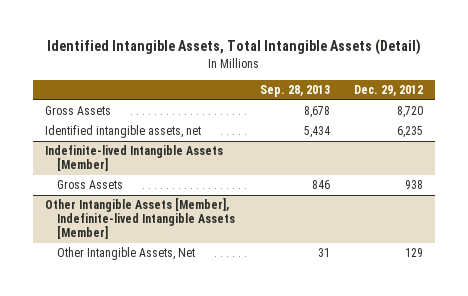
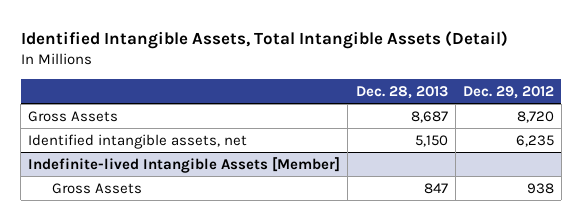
[259,84,330,97] Sep. 28, 2013 -> none
none -> [355,85,448,99] Dec. 28, 2013
[44,198,236,240] Other Intangible Assets [Member], Indefinite-lived Intangible Assets [Member] -> none
[57,247,196,261] Other Intangible Assets, Net -> none

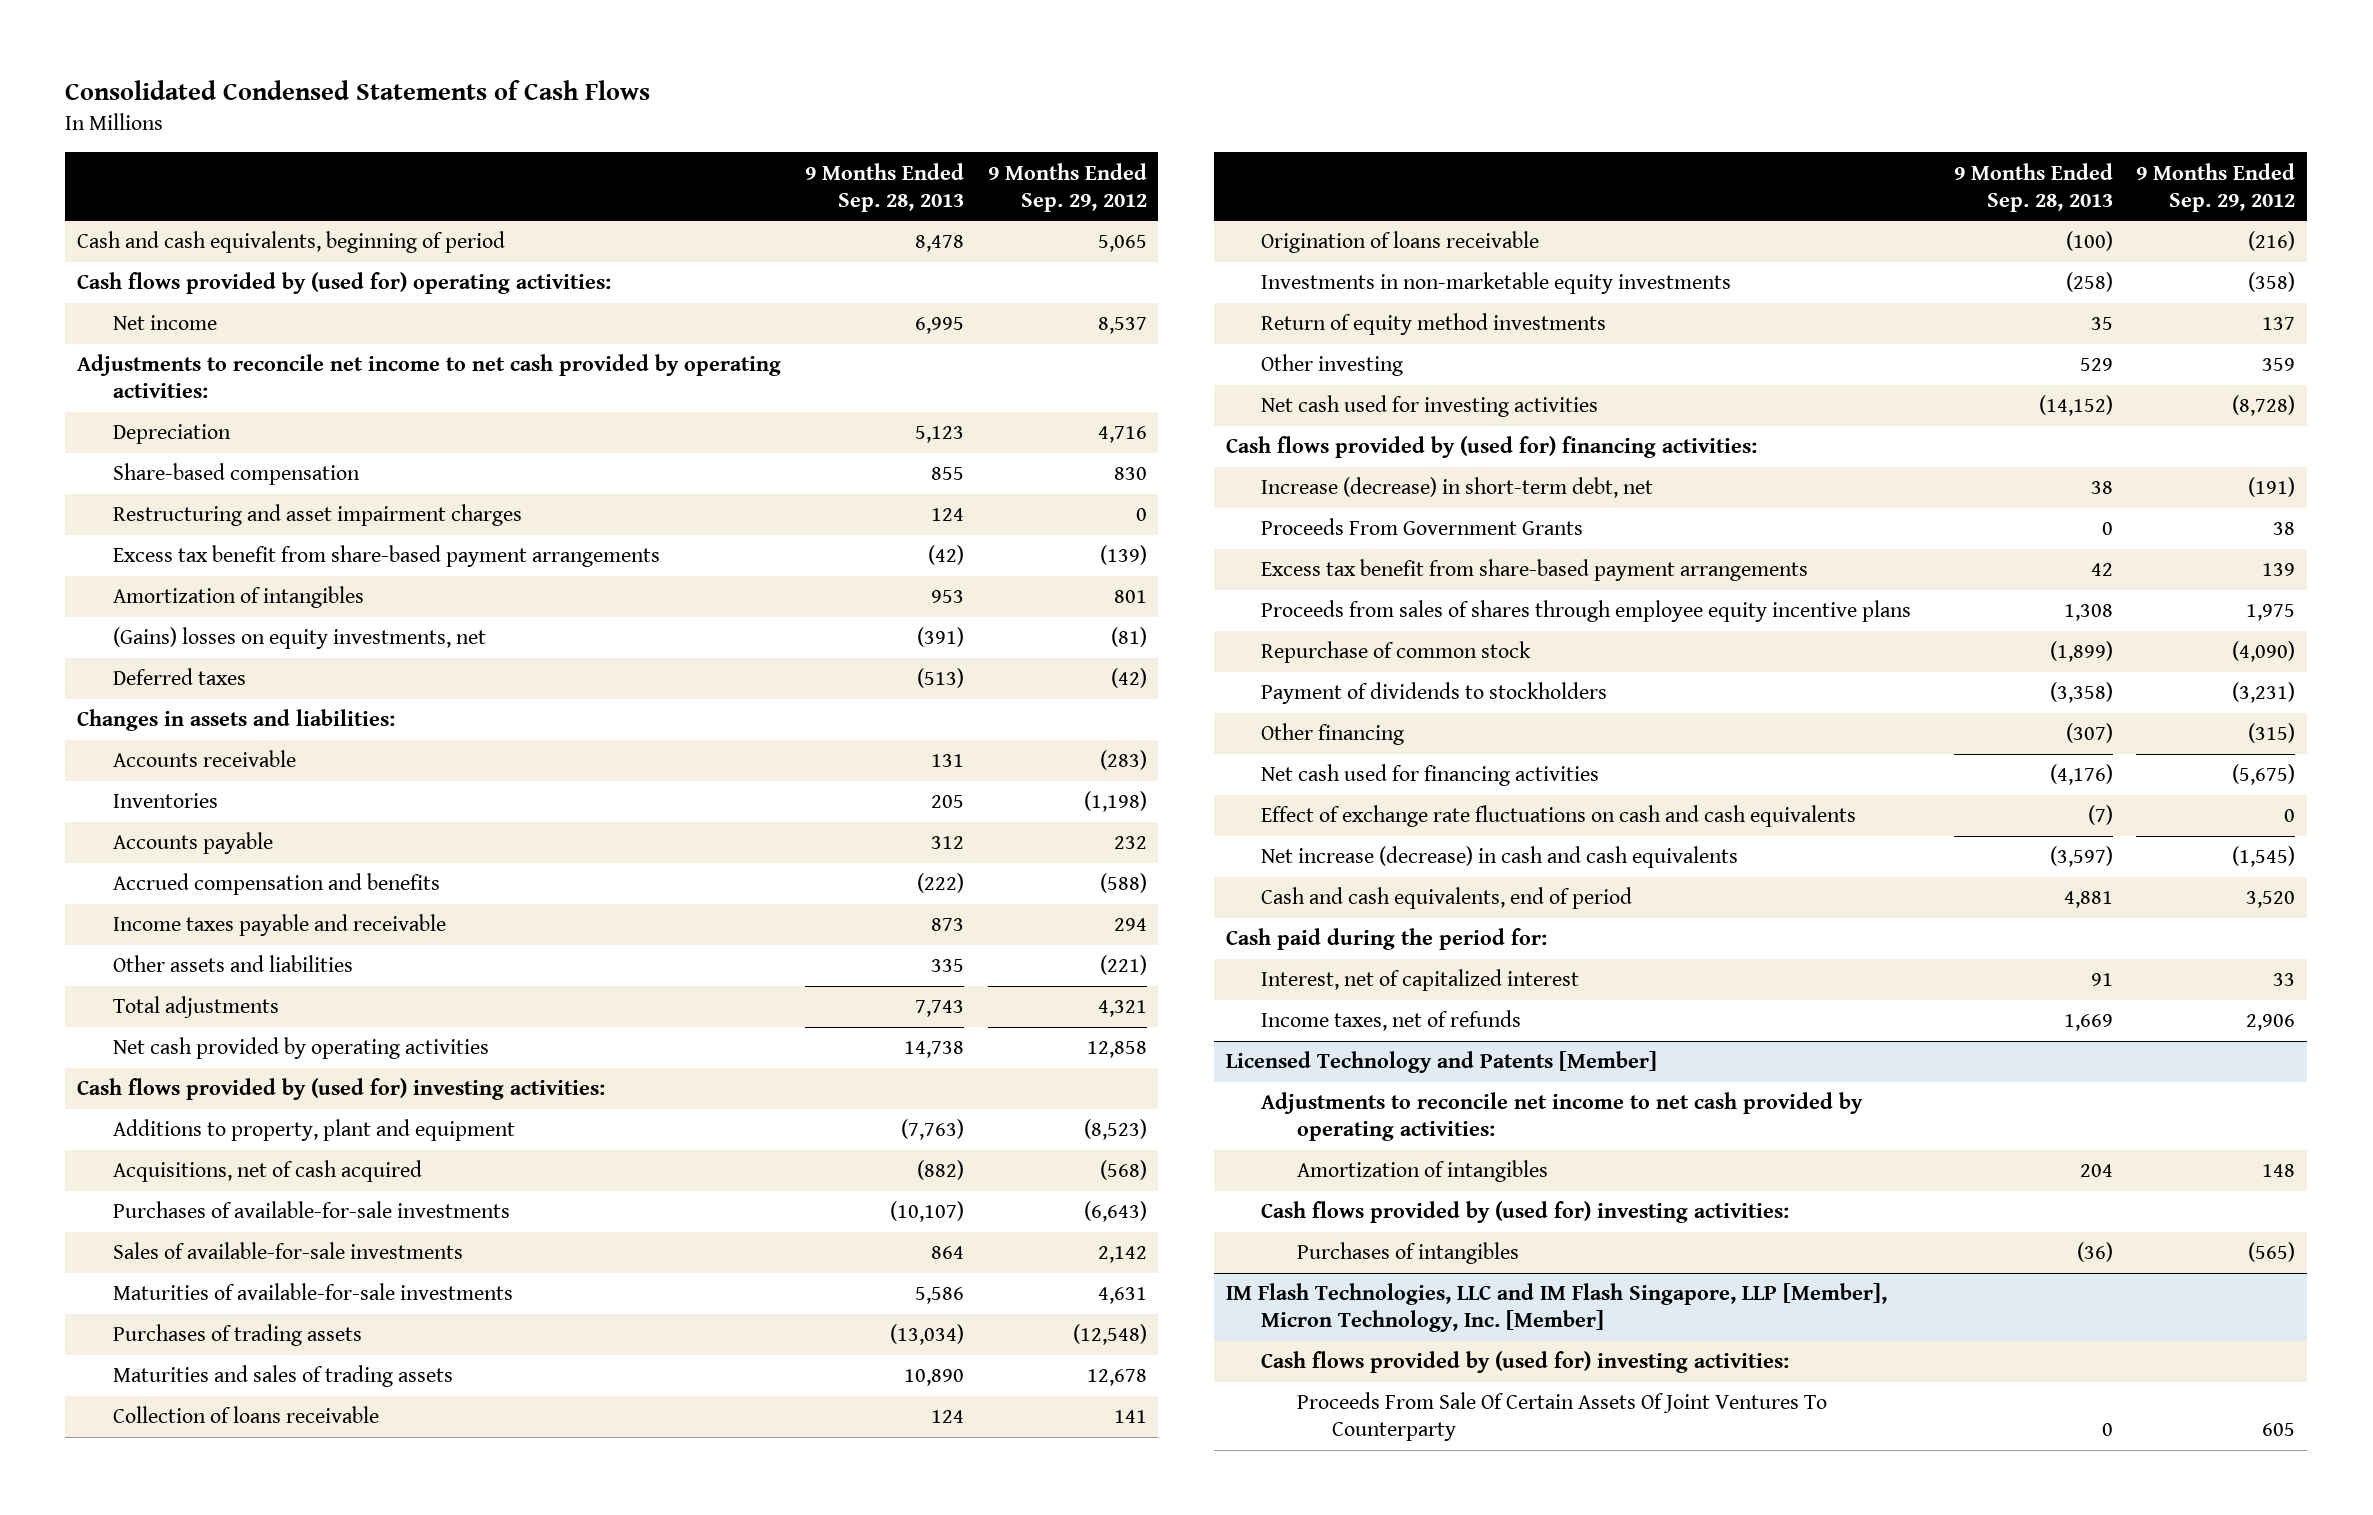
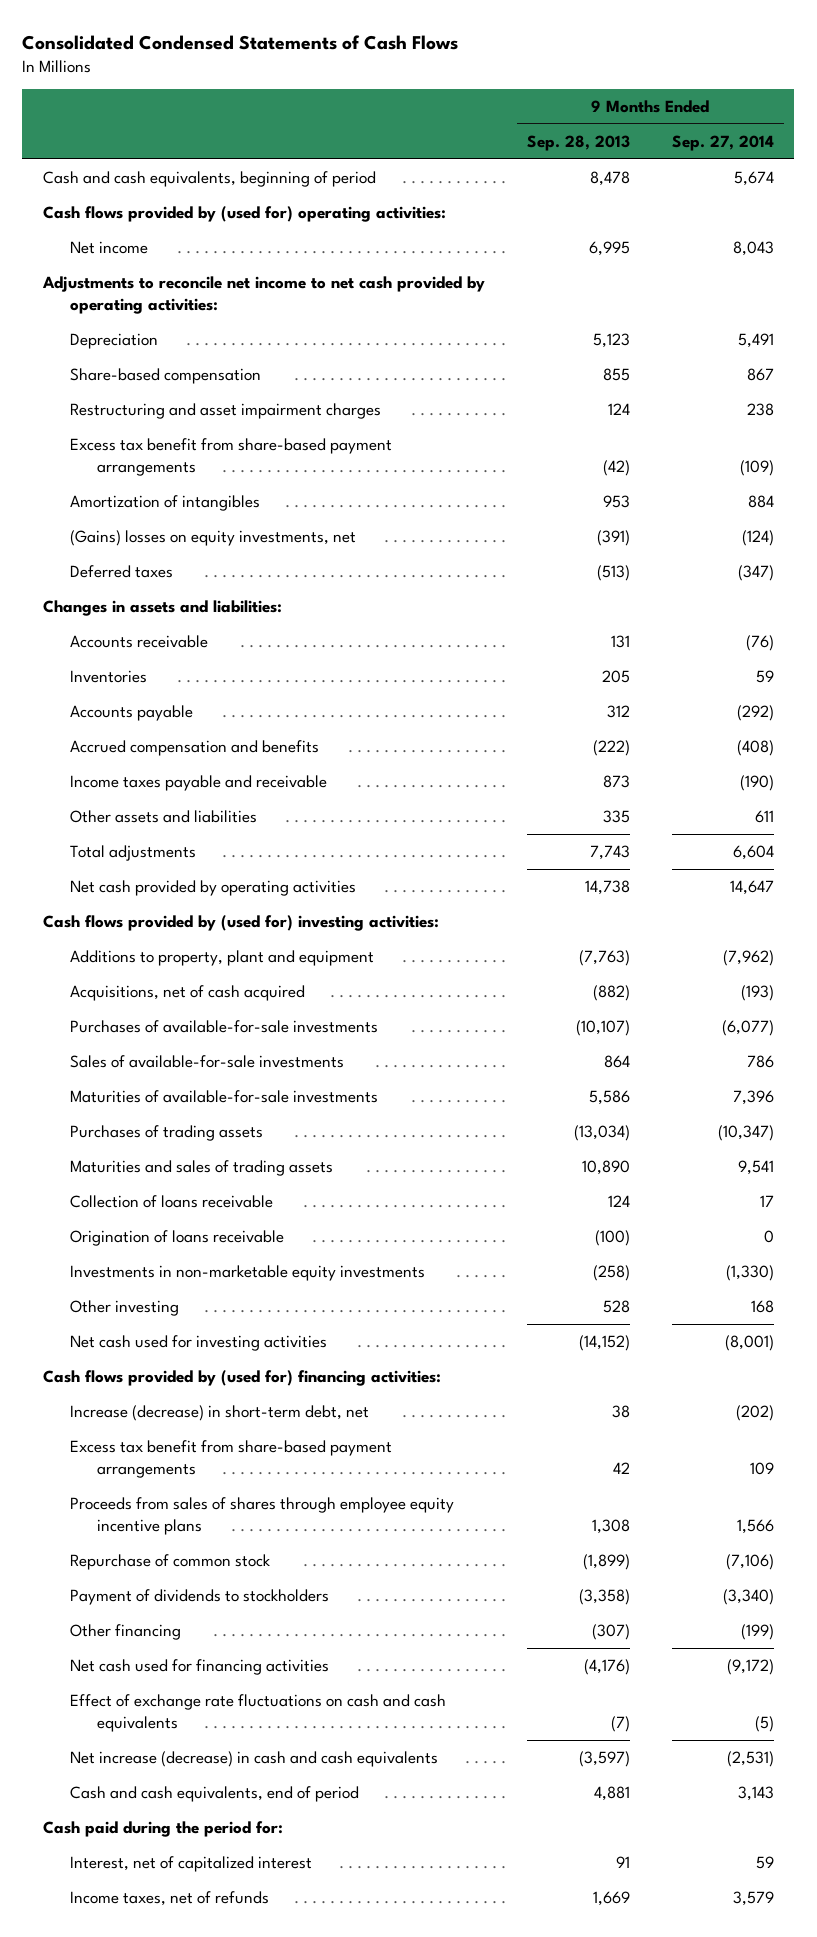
[987,162,1147,212] 9 Months Ended Sep. 29, 2012 -> none
none -> [671,134,774,151] Sep. 27, 2014
[1261,313,1607,336] Return of equity method investments -> none
[2079,358,2113,372] 529 -> [602,1300,630,1314] 528
[1261,518,1584,536] Proceeds From Government Grants -> none
[1225,1051,1657,1074] Licensed Technology and Patents [Member] -> none
[1261,1092,1864,1142] Adjustments to reconcile net income to net cash provided by operating activities: -> none
[1296,1160,1548,1183] Amortization of intangibles -> none
[1261,1201,1790,1224] Cash flows provided by (used for) investing activities: -> none
[1296,1242,1519,1265] Purchases of intangibles -> none
[1225,1283,1887,1333] IM Flash Technologies, LLC and IM Flash Singapore, LLP [Member], Micron Technology, Inc. [Member] -> none
[1261,1351,1790,1374] Cash flows provided by (used for) investing activities: -> none
[1296,1392,1827,1442] Proceeds From Sale Of Certain Assets Of Joint Ventures To Counterparty -> none

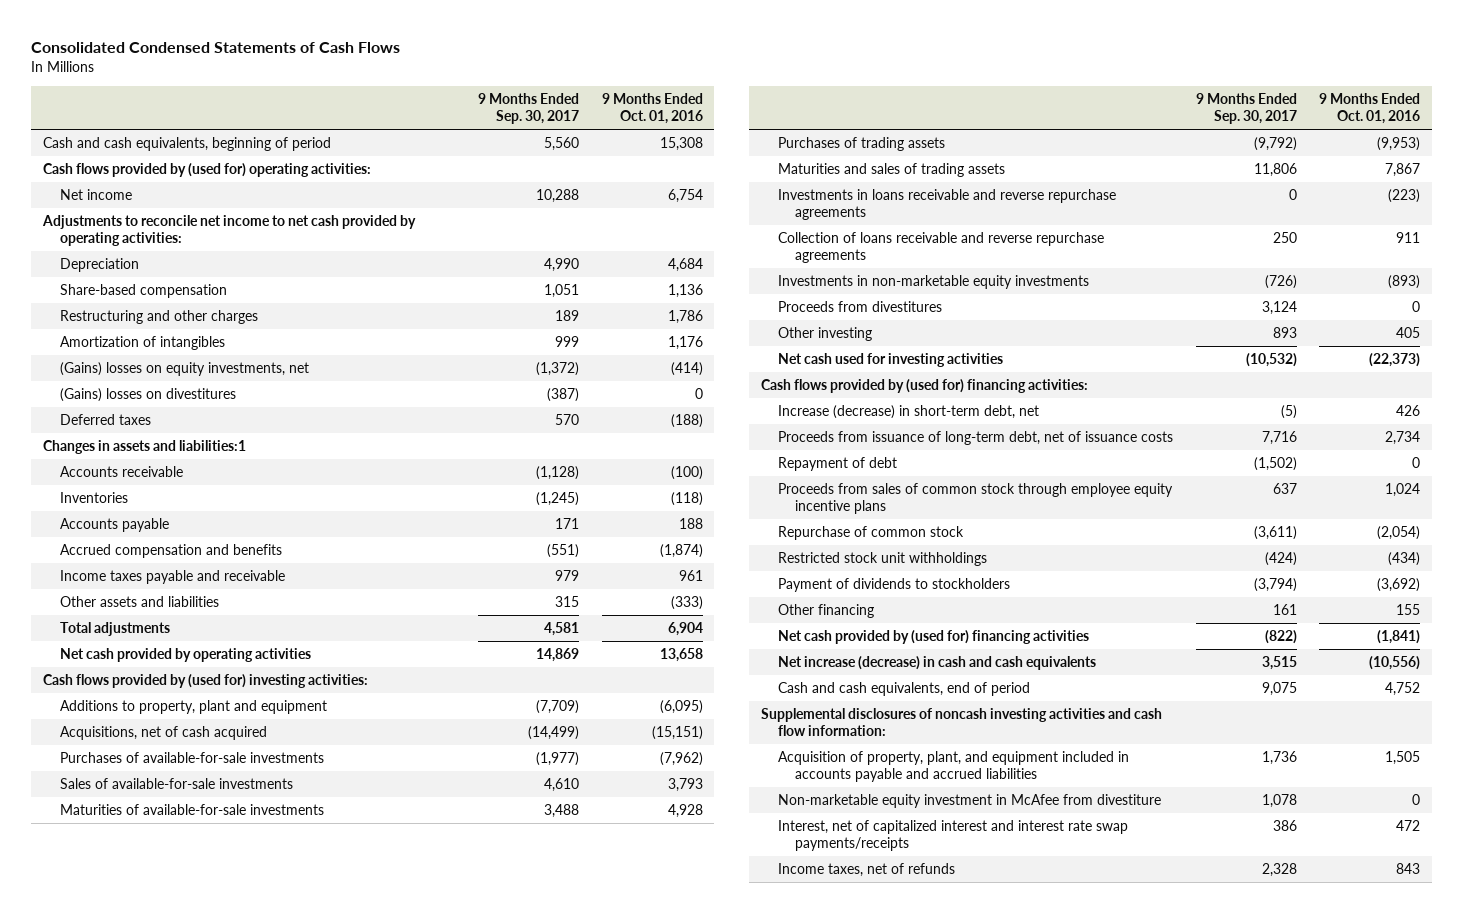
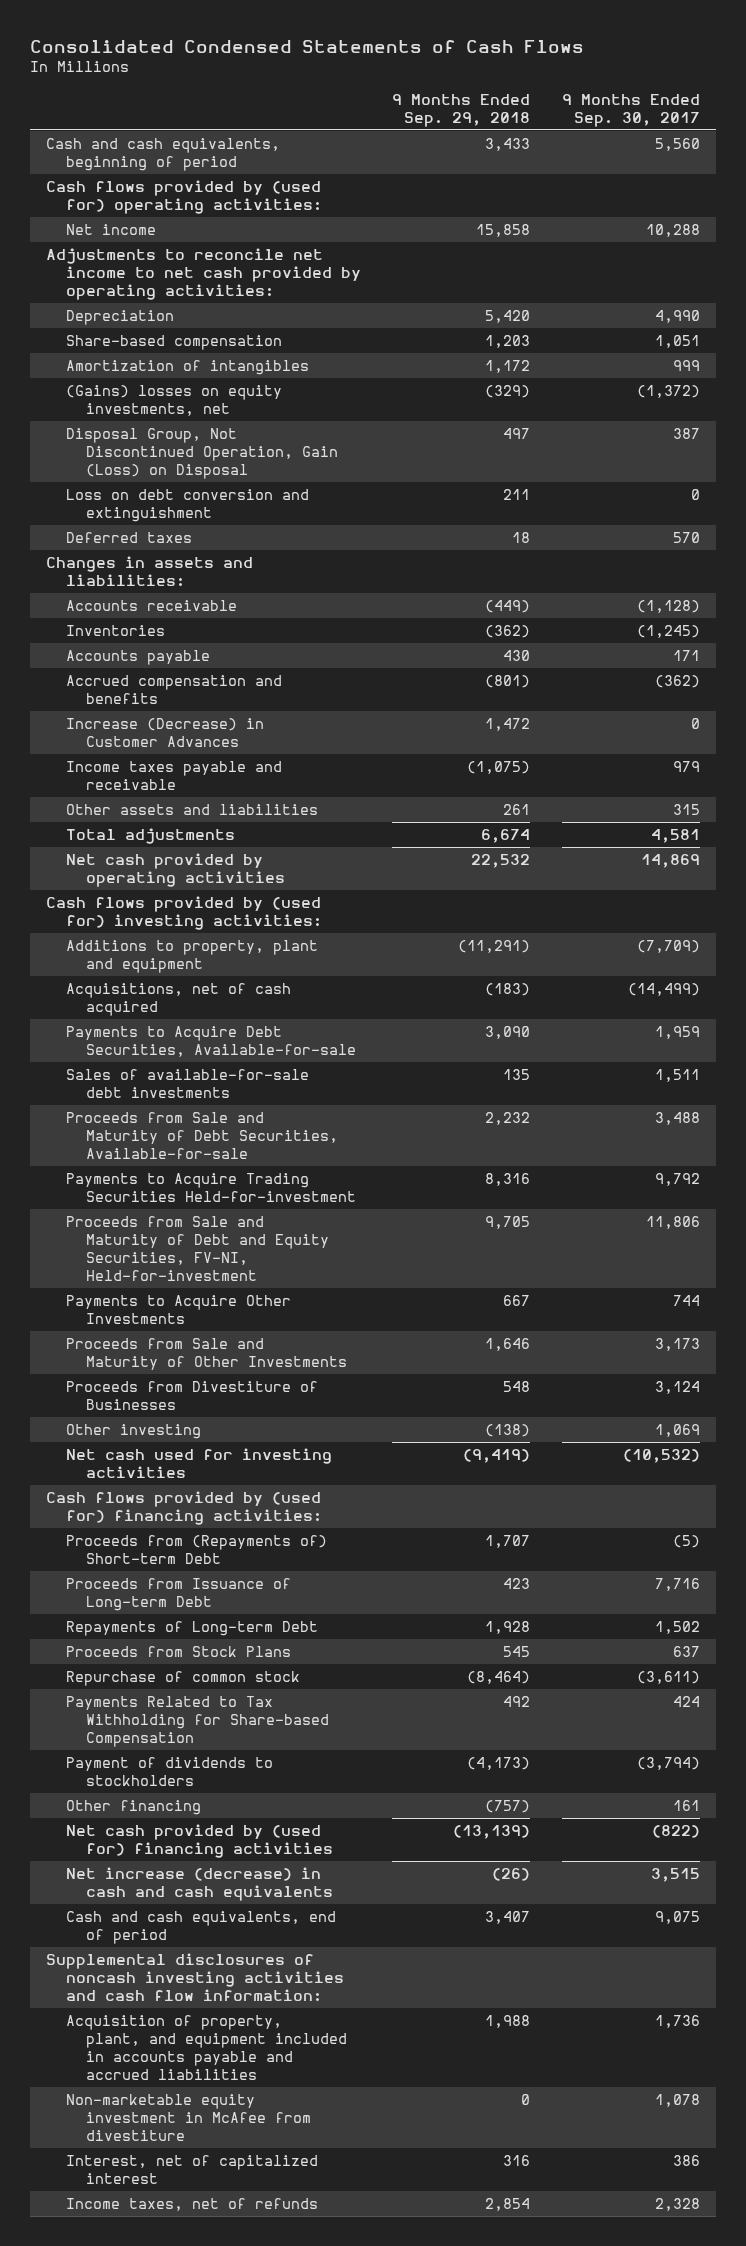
[601,92,703,125] 9 Months Ended Oct. 01, 2016 -> none
none -> [392,94,531,128] 9 Months Ended Sep. 29, 2018
[59,309,258,324] Restructuring and other charges -> none
[59,387,236,402] (Gains) losses on divestitures -> [65,428,338,479] Disposal Group, Not Discontinued Operation, Gain (Loss) on Disposal
[546,387,579,402] (387) -> [672,428,700,440] 387
none -> [65,489,309,522] Loss on debt conversion and extinguishment
[42,439,246,454] Changes in assets and liabilities:1 -> [45,556,253,587] Changes in assets and liabilities:
[546,543,579,558] (551) -> [654,675,700,689] (362)
none -> [65,718,264,747] Increase (Decrease) in Customer Advances
[59,751,324,763] Purchases of available-for-sale investments -> none
[777,136,945,151] Purchases of trading assets -> none
[777,188,1116,221] Investments in loans receivable and reverse repurchase agreements -> none
[777,231,1104,264] Collection of loans receivable and reverse repurchase agreements -> none
[777,274,1089,289] Investments in non-marketable equity investments -> none
none -> [65,1026,356,1057] Payments to Acquire Debt Securities, Available-for-sale
[59,777,293,789] Sales of available-for-sale investments -> [65,1069,309,1098] Sales of available-for-sale debt investments
[543,777,579,792] 4,610 -> [654,1069,700,1083] 1,511
[59,803,324,815] Maturities of available-for-sale investments -> [65,1112,338,1159] Proceeds from Sale and Maturity of Debt Securities, Available-for-sale
none -> [65,1173,356,1202] Payments to Acquire Trading Securities Held-for-investment
[777,162,1005,177] Maturities and sales of trading assets -> [65,1216,329,1281] Proceeds from Sale and Maturity of Debt and Equity Securities, FV-NI, Held-for-investment
none -> [65,1295,291,1324] Payments to Acquire Other Investments
none -> [65,1338,347,1370] Proceeds from Sale and Maturity of Other Investments
[777,300,942,312] Proceeds from divestitures -> [65,1381,318,1410] Proceeds from Divestiture of Businesses
[1272,326,1297,338] 893 -> [654,1424,700,1438] 1,069
[777,404,1039,419] Increase (decrease) in short-term debt, net -> [65,1535,327,1564] Proceeds from (Repayments of) Short-term Debt
[777,430,1173,445] Proceeds from issuance of long-term debt, net of issuance costs -> [65,1578,291,1611] Proceeds from Issuance of Long-term Debt
[777,456,897,471] Repayment of debt -> [65,1621,318,1637] Repayments of Long-term Debt
[1253,456,1297,471] (1,502) -> [654,1621,700,1635] 1,502
[777,482,1173,515] Proceeds from sales of common stock through employee equity incentive plans -> [65,1646,291,1658] Proceeds from Stock Plans
[777,551,987,566] Restricted stock unit withholdings -> none
none -> [65,1696,329,1747] Payments Related to Tax Withholding for Share-based Compensation
[777,819,1128,852] Interest, net of capitalized interest and interest rate swap payments/receipts -> [65,2155,318,2184] Interest, net of capitalized interest

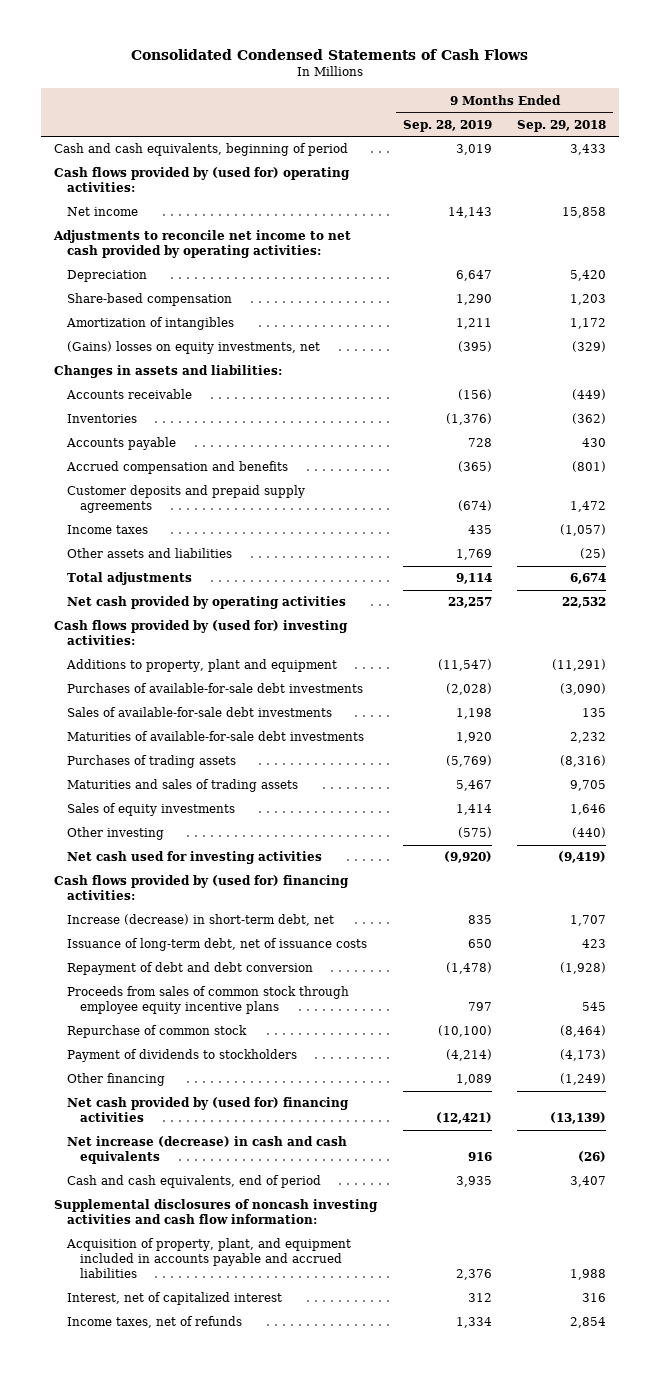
[561,94,700,128] 9 Months Ended Sep. 30, 2017 -> none
none -> [402,119,492,132] Sep. 28, 2019
[65,428,338,479] Disposal Group, Not Discontinued Operation, Gain (Loss) on Disposal -> none
[65,489,309,522] Loss on debt conversion and extinguishment -> none
[65,532,192,544] Deferred taxes -> none
[65,718,264,747] Increase (Decrease) in Customer Advances -> [66,485,305,514] Customer deposits and prepaid supply agreements
[65,761,282,790] Income taxes payable and receivable -> [66,525,148,535] Income taxes
[467,761,531,775] (1,075) -> [560,524,607,537] (1,057)
[503,804,531,816] 261 -> [580,548,607,560] (25)
[65,983,291,1016] Acquisitions, net of cash acquired -> none
[65,1026,356,1057] Payments to Acquire Debt Securities, Available-for-sale -> [66,683,363,694] Purchases of available-for-sale debt investments
[485,1026,531,1040] 3,090 -> [560,683,607,696] (3,090)
[65,1173,356,1202] Payments to Acquire Trading Securities Held-for-investment -> none
[65,1295,291,1324] Payments to Acquire Other Investments -> none
[65,1381,318,1410] Proceeds from Divestiture of Businesses -> none
[65,1112,338,1159] Proceeds from Sale and Maturity of Debt Securities, Available-for-sale -> [66,731,364,742] Maturities of available-for-sale debt investments
none -> [66,755,236,769] Purchases of trading assets
[65,1216,329,1281] Proceeds from Sale and Maturity of Debt and Equity Securities, FV-NI, Held-for-investment -> [66,779,298,793] Maturities and sales of trading assets
[65,1338,347,1370] Proceeds from Sale and Maturity of Other Investments -> [66,803,235,817] Sales of equity investments
[485,1424,531,1438] (138) -> [572,827,607,839] (440)
[65,1535,327,1564] Proceeds from (Repayments of) Short-term Debt -> [66,914,334,927] Increase (decrease) in short-term debt, net
[65,1578,291,1611] Proceeds from Issuance of Long-term Debt -> [66,938,367,952] Issuance of long-term debt, net of issuance costs
[65,1621,318,1637] Repayments of Long-term Debt -> [66,962,313,976] Repayment of debt and debt conversion
[485,1621,531,1635] 1,928 -> [560,962,607,975] (1,928)
[65,1646,291,1658] Proceeds from Stock Plans -> [66,986,349,1015] Proceeds from sales of common stock through employee equity incentive plans
[65,1696,329,1747] Payments Related to Tax Withholding for Share-based Compensation -> none
[485,1800,531,1814] (757) -> [560,1073,607,1086] (1,249)
[65,2094,311,2141] Non-marketable equity investment in McAfee from divestiture -> none

